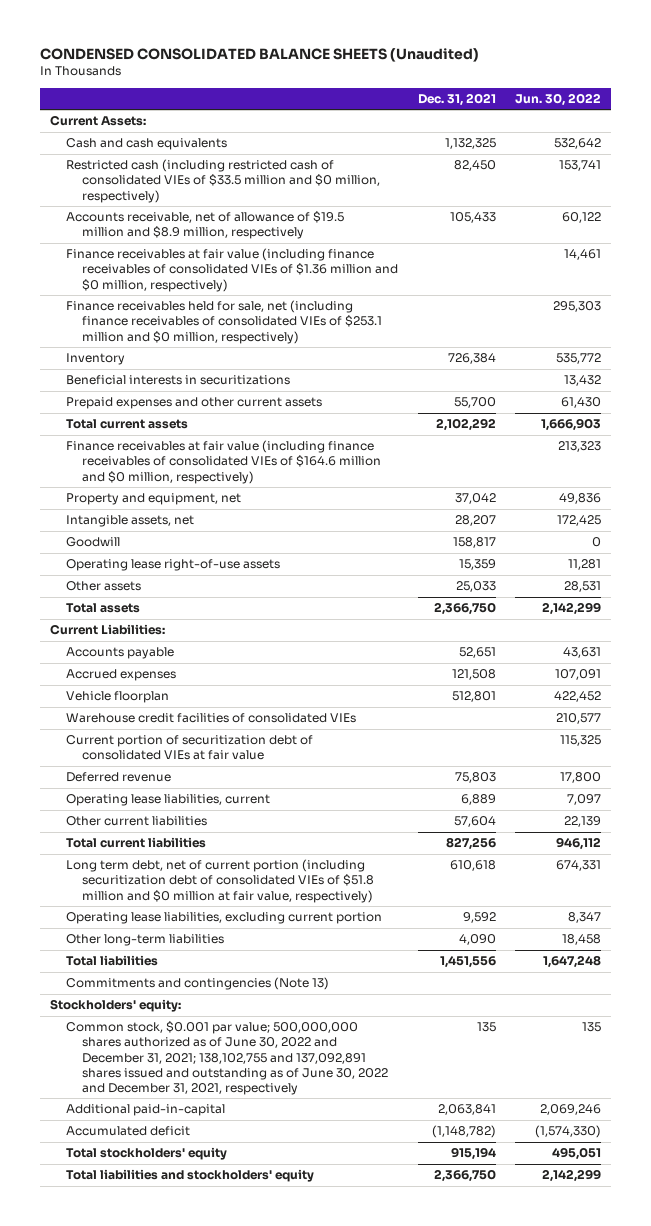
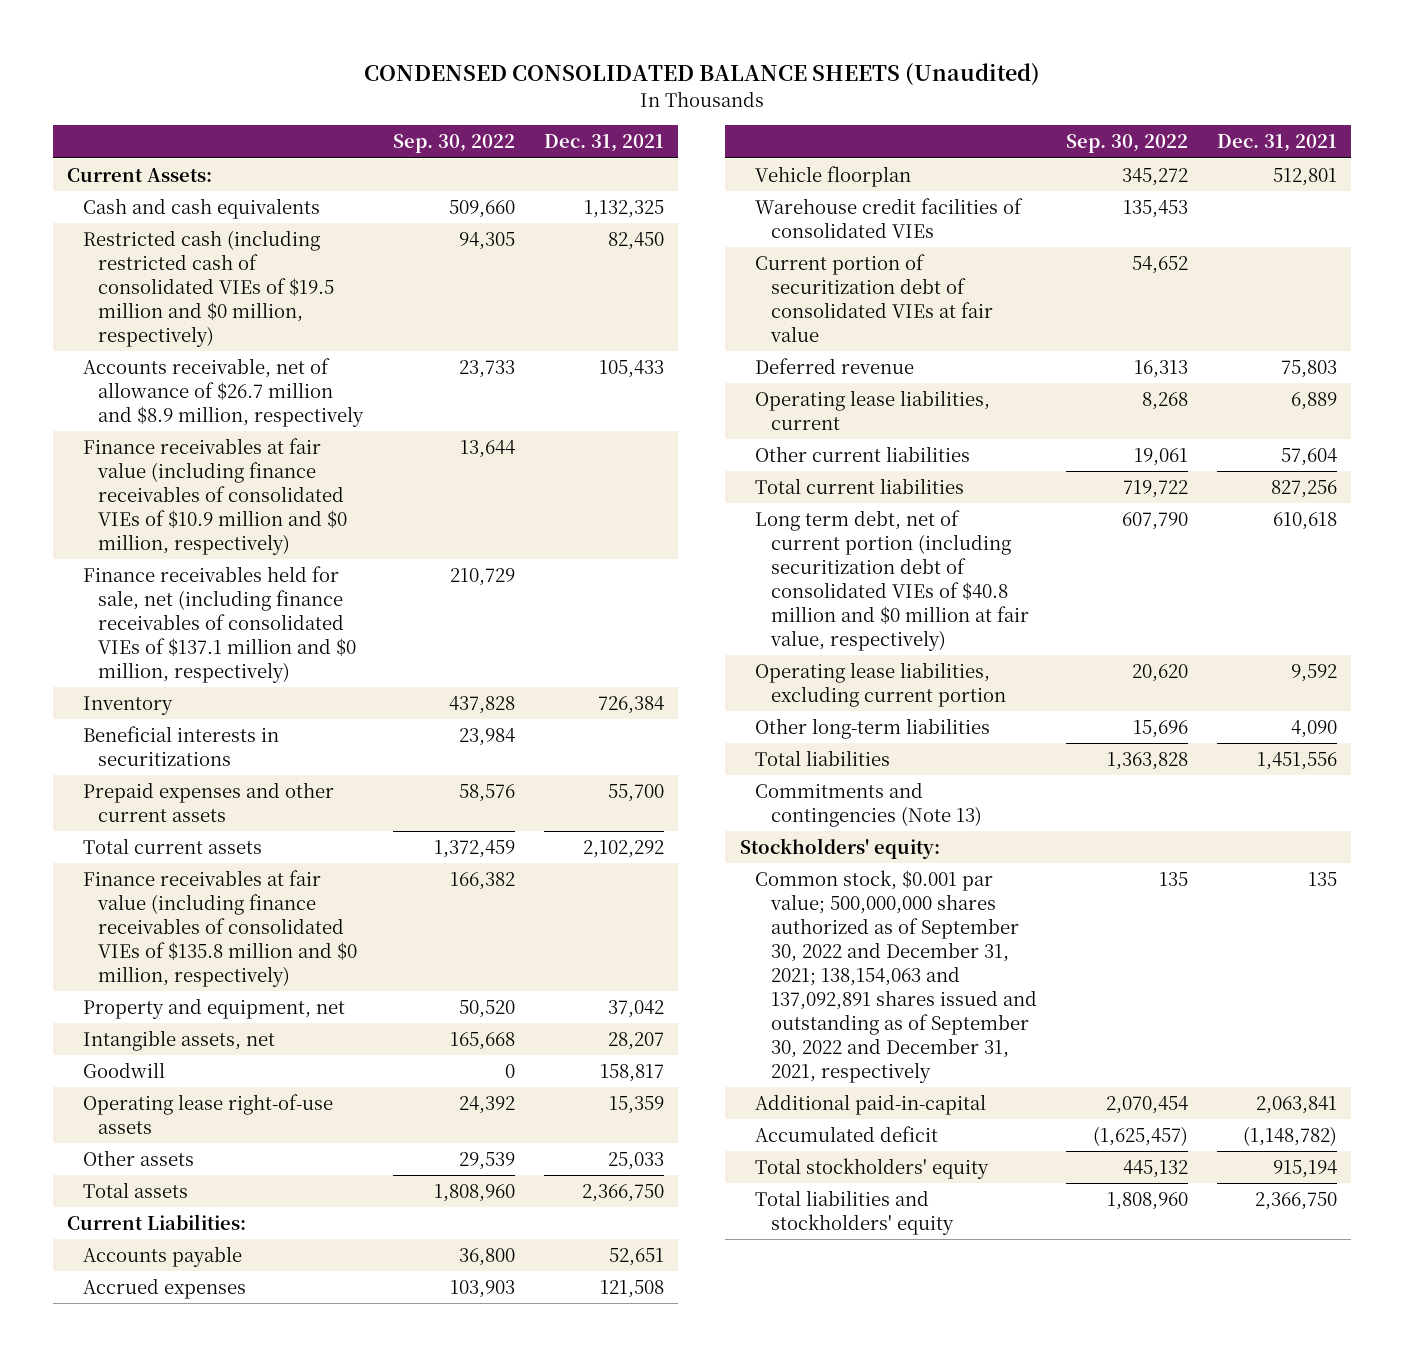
[515,92,602,106] Jun. 30, 2022 -> none
none -> [393,134,516,154] Sep. 30, 2022
[65,159,380,203] Restricted cash (including restricted cash of consolidated VIEs of $33.5 million and $0 million, respectively) -> [82,230,335,347] Restricted cash (including restricted cash of consolidated VIEs of $19.5 million and $0 million, respectively)
[65,211,344,240] Accounts receivable, net of allowance of $19.5 million and $8.9 million, respectively -> [82,358,365,427] Accounts receivable, net of allowance of $26.7 million and $8.9 million, respectively
[65,248,398,292] Finance receivables at fair value (including finance receivables of consolidated VIEs of $1.36 million and $0 million, respectively) -> [82,438,348,555] Finance receivables at fair value (including finance receivables of consolidated VIEs of $10.9 million and $0 million, respectively)
[65,300,382,344] Finance receivables held for sale, net (including finance receivables of consolidated VIEs of $253.1 million and $0 million, respectively) -> [82,566,357,683] Finance receivables held for sale, net (including finance receivables of consolidated VIEs of $137.1 million and $0 million, respectively)
[65,440,381,484] Finance receivables at fair value (including finance receivables of consolidated VIEs of $164.6 million and $0 million, respectively) -> [82,870,358,987] Finance receivables at fair value (including finance receivables of consolidated VIEs of $135.8 million and $0 million, respectively)
[65,859,374,903] Long term debt, net of current portion (including securitization debt of consolidated VIEs of $51.8 million and $0 million at fair value, respectively) -> [755,510,1029,651] Long term debt, net of current portion (including securitization debt of consolidated VIEs of $40.8 million and $0 million at fair value, respectively)
[65,1021,388,1095] Common stock, $0.001 par value; 500,000,000 shares authorized as of June 30, 2022 and December 31, 2021; 138,102,755 and 137,092,891 shares issued and outstanding as of June 30, 2022 and December 31, 2021, respectively -> [755,870,1037,1083] Common stock, $0.001 par value; 500,000,000 shares authorized as of September 30, 2022 and December 31, 2021; 138,154,063 and 137,092,891 shares issued and outstanding as of September 30, 2022 and December 31, 2021, respectively

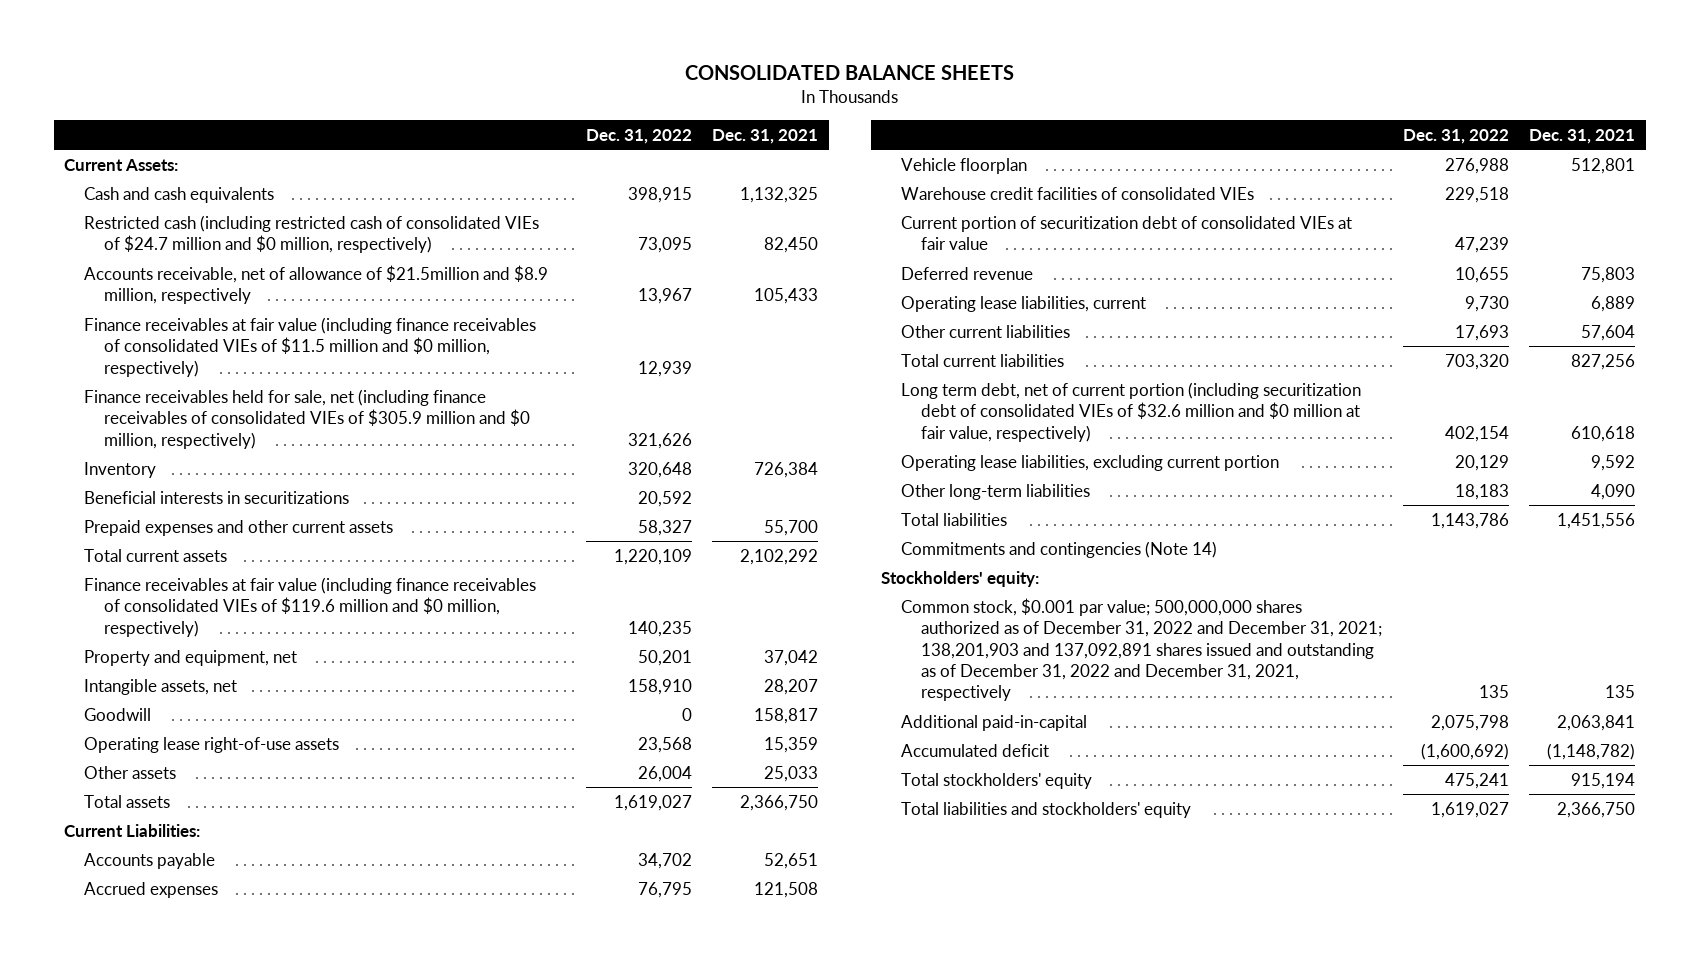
[363,63,1040,87] CONDENSED CONSOLIDATED BALANCE SHEETS (Unaudited) -> [684,65,1014,81] CONSOLIDATED BALANCE SHEETS
[393,134,516,154] Sep. 30, 2022 -> none
none -> [585,128,692,144] Dec. 31, 2022
[82,230,335,347] Restricted cash (including restricted cash of consolidated VIEs of $19.5 million and $0 million, respectively) -> [84,214,540,254] Restricted cash (including restricted cash of consolidated VIEs of $24.7 million and $0 million, respectively)
[82,358,365,427] Accounts receivable, net of allowance of $26.7 million and $8.9 million, respectively -> [84,264,549,305] Accounts receivable, net of allowance of $21.5million and $8.9 million, respectively
[82,438,348,555] Finance receivables at fair value (including finance receivables of consolidated VIEs of $10.9 million and $0 million, respectively) -> [84,316,537,377] Finance receivables at fair value (including finance receivables of consolidated VIEs of $11.5 million and $0 million, respectively)
[82,566,357,683] Finance receivables held for sale, net (including finance receivables of consolidated VIEs of $137.1 million and $0 million, respectively) -> [84,388,531,449] Finance receivables held for sale, net (including finance receivables of consolidated VIEs of $305.9 million and $0 million, respectively)
[82,870,358,987] Finance receivables at fair value (including finance receivables of consolidated VIEs of $135.8 million and $0 million, respectively) -> [84,576,537,637] Finance receivables at fair value (including finance receivables of consolidated VIEs of $119.6 million and $0 million, respectively)
[755,510,1029,651] Long term debt, net of current portion (including securitization debt of consolidated VIEs of $40.8 million and $0 million at fair value, respectively) -> [901,381,1362,442] Long term debt, net of current portion (including securitization debt of consolidated VIEs of $32.6 million and $0 million at fair value, respectively)
[755,782,982,827] Commitments and contingencies (Note 13) -> [901,540,1218,558] Commitments and contingencies (Note 14)
[755,870,1037,1083] Common stock, $0.001 par value; 500,000,000 shares authorized as of September 30, 2022 and December 31, 2021; 138,154,063 and 137,092,891 shares issued and outstanding as of September 30, 2022 and December 31, 2021, respectively -> [901,597,1383,702] Common stock, $0.001 par value; 500,000,000 shares authorized as of December 31, 2022 and December 31, 2021; 138,201,903 and 137,092,891 shares issued and outstanding as of December 31, 2022 and December 31, 2021, respectively

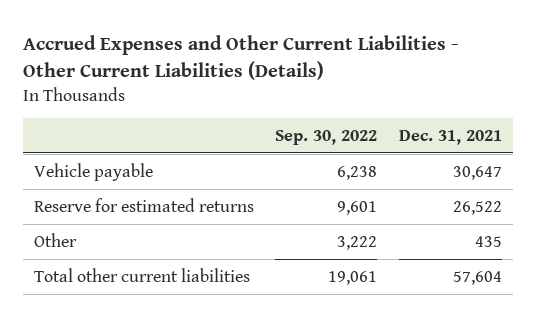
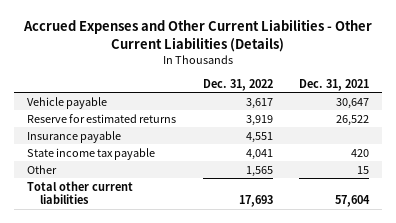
[275,130,378,146] Sep. 30, 2022 -> none
none -> [202,78,273,91] Dec. 31, 2022
none -> [27,130,122,143] Insurance payable
none -> [27,147,156,160] State income tax payable
[475,235,503,247] 435 -> [356,165,369,174] 15

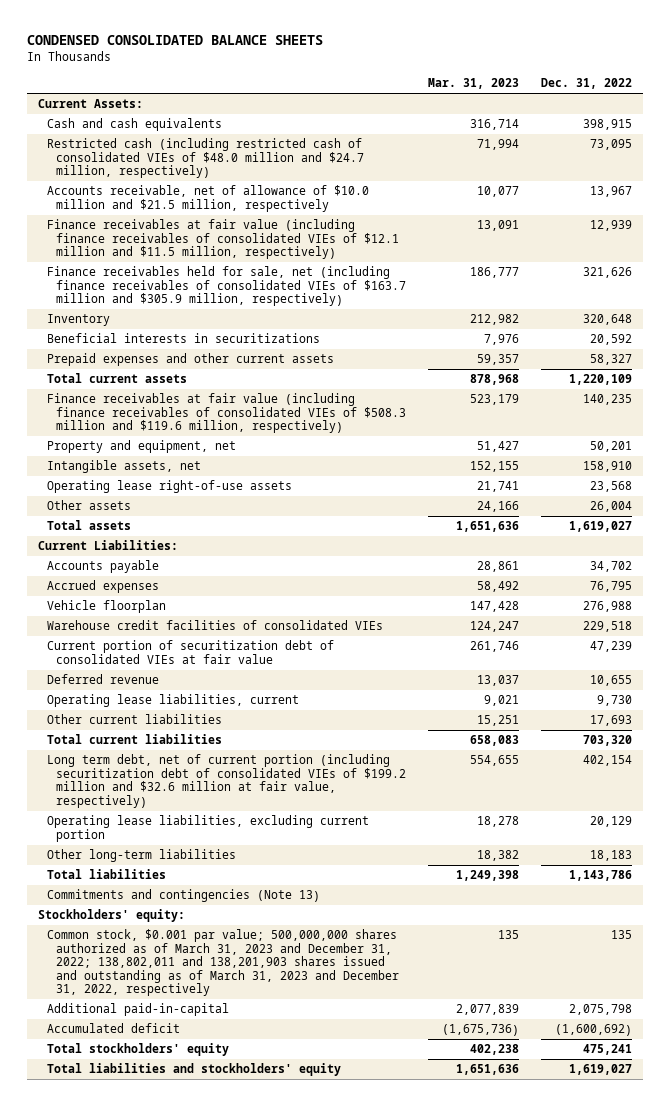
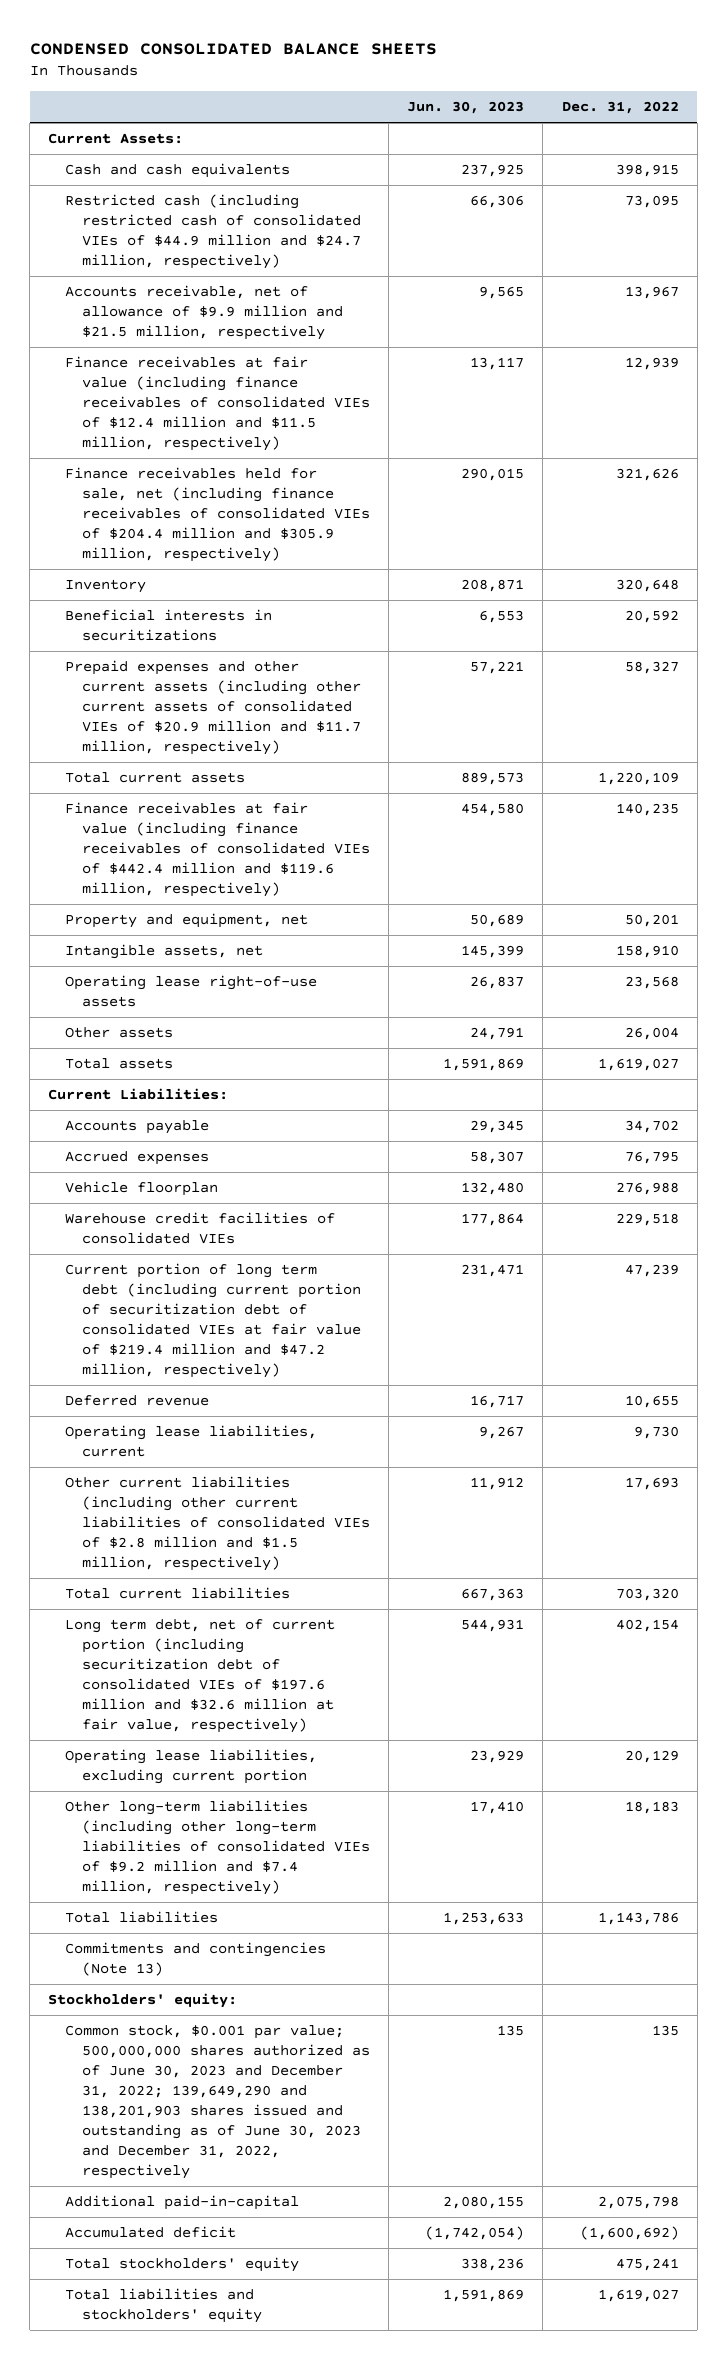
[428,78,520,90] Mar. 31, 2023 -> none
none -> [407,101,525,115] Jun. 30, 2023
[47,138,365,179] Restricted cash (including restricted cash of consolidated VIEs of $48.0 million and $24.7 million, respectively) -> [65,194,361,270] Restricted cash (including restricted cash of consolidated VIEs of $44.9 million and $24.7 million, respectively)
[47,185,370,212] Accounts receivable, net of allowance of $10.0 million and $21.5 million, respectively -> [65,285,343,341] Accounts receivable, net of allowance of $9.9 million and $21.5 million, respectively
[47,219,400,260] Finance receivables at fair value (including finance receivables of consolidated VIEs of $12.1 million and $11.5 million, respectively) -> [65,356,370,451] Finance receivables at fair value (including finance receivables of consolidated VIEs of $12.4 million and $11.5 million, respectively)
[47,266,407,307] Finance receivables held for sale, net (including finance receivables of consolidated VIEs of $163.7 million and $305.9 million, respectively) -> [65,467,370,562] Finance receivables held for sale, net (including finance receivables of consolidated VIEs of $204.4 million and $305.9 million, respectively)
[47,353,335,367] Prepaid expenses and other current assets -> [65,660,361,755] Prepaid expenses and other current assets (including other current assets of consolidated VIEs of $20.9 million and $11.7 million, respectively)
[47,393,407,434] Finance receivables at fair value (including finance receivables of consolidated VIEs of $508.3 million and $119.6 million, respectively) -> [65,802,370,897] Finance receivables at fair value (including finance receivables of consolidated VIEs of $442.4 million and $119.6 million, respectively)
[47,640,335,664] Current portion of securitization debt of consolidated VIEs at fair value -> [65,1263,361,1378] Current portion of long term debt (including current portion of securitization debt of consolidated VIEs at fair value of $219.4 million and $47.2 million, respectively)
[47,714,223,725] Other current liabilities -> [65,1476,370,1571] Other current liabilities (including other current liabilities of consolidated VIEs of $2.8 million and $1.5 million, respectively)
[47,754,407,808] Long term debt, net of current portion (including securitization debt of consolidated VIEs of $199.2 million and $32.6 million at fair value, respectively) -> [65,1619,336,1733] Long term debt, net of current portion (including securitization debt of consolidated VIEs of $197.6 million and $32.6 million at fair value, respectively)
[47,849,237,863] Other long-term liabilities -> [65,1800,370,1895] Other long-term liabilities (including other long-term liabilities of consolidated VIEs of $9.2 million and $7.4 million, respectively)
[47,929,400,997] Common stock, $0.001 par value; 500,000,000 shares authorized as of March 31, 2023 and December 31, 2022; 138,802,011 and 138,201,903 shares issued and outstanding as of March 31, 2023 and December 31, 2022, respectively -> [65,2025,370,2179] Common stock, $0.001 par value; 500,000,000 shares authorized as of June 30, 2023 and December 31, 2022; 139,649,290 and 138,201,903 shares issued and outstanding as of June 30, 2023 and December 31, 2022, respectively

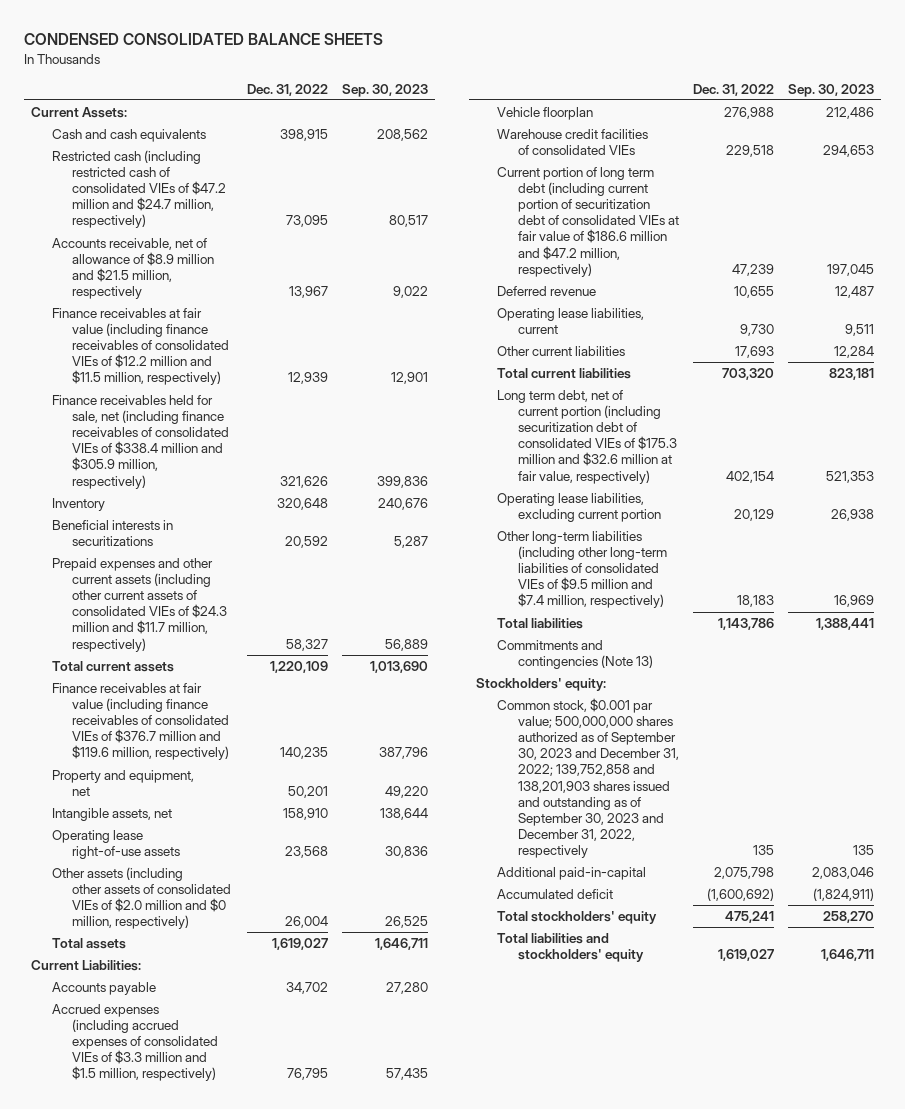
[407,101,525,115] Jun. 30, 2023 -> none
none -> [342,83,429,97] Sep. 30, 2023
[65,194,361,270] Restricted cash (including restricted cash of consolidated VIEs of $44.9 million and $24.7 million, respectively) -> [51,150,227,229] Restricted cash (including restricted cash of consolidated VIEs of $47.2 million and $24.7 million, respectively)
[65,285,343,341] Accounts receivable, net of allowance of $9.9 million and $21.5 million, respectively -> [51,238,215,300] Accounts receivable, net of allowance of $8.9 million and $21.5 million, respectively
[65,356,370,451] Finance receivables at fair value (including finance receivables of consolidated VIEs of $12.4 million and $11.5 million, respectively) -> [51,308,230,386] Finance receivables at fair value (including finance receivables of consolidated VIEs of $12.2 million and $11.5 million, respectively)
[65,467,370,562] Finance receivables held for sale, net (including finance receivables of consolidated VIEs of $204.4 million and $305.9 million, respectively) -> [51,395,230,489] Finance receivables held for sale, net (including finance receivables of consolidated VIEs of $338.4 million and $305.9 million, respectively)
[65,660,361,755] Prepaid expenses and other current assets (including other current assets of consolidated VIEs of $20.9 million and $11.7 million, respectively) -> [51,558,228,652] Prepaid expenses and other current assets (including other current assets of consolidated VIEs of $24.3 million and $11.7 million, respectively)
[65,802,370,897] Finance receivables at fair value (including finance receivables of consolidated VIEs of $442.4 million and $119.6 million, respectively) -> [51,683,230,761] Finance receivables at fair value (including finance receivables of consolidated VIEs of $376.7 million and $119.6 million, respectively)
[65,1027,174,1039] Other assets -> [51,867,232,930] Other assets (including other assets of consolidated VIEs of $2.0 million and $0 million, respectively)
[65,1151,210,1166] Accrued expenses -> [51,1004,219,1082] Accrued expenses (including accrued expenses of consolidated VIEs of $3.3 million and $1.5 million, respectively)
[65,1263,361,1378] Current portion of long term debt (including current portion of securitization debt of consolidated VIEs at fair value of $219.4 million and $47.2 million, respectively) -> [497,167,679,277] Current portion of long term debt (including current portion of securitization debt of consolidated VIEs at fair value of $186.6 million and $47.2 million, respectively)
[65,1476,370,1571] Other current liabilities (including other current liabilities of consolidated VIEs of $2.8 million and $1.5 million, respectively) -> [497,346,626,357] Other current liabilities
[65,1619,336,1733] Long term debt, net of current portion (including securitization debt of consolidated VIEs of $197.6 million and $32.6 million at fair value, respectively) -> [497,390,677,484] Long term debt, net of current portion (including securitization debt of consolidated VIEs of $175.3 million and $32.6 million at fair value, respectively)
[65,1800,370,1895] Other long-term liabilities (including other long-term liabilities of consolidated VIEs of $9.2 million and $7.4 million, respectively) -> [497,531,667,609] Other long-term liabilities (including other long-term liabilities of consolidated VIEs of $9.5 million and $7.4 million, respectively)
[65,2025,370,2179] Common stock, $0.001 par value; 500,000,000 shares authorized as of June 30, 2023 and December 31, 2022; 139,649,290 and 138,201,903 shares issued and outstanding as of June 30, 2023 and December 31, 2022, respectively -> [497,698,679,859] Common stock, $0.001 par value; 500,000,000 shares authorized as of September 30, 2023 and December 31, 2022; 139,752,858 and 138,201,903 shares issued and outstanding as of September 30, 2023 and December 31, 2022, respectively

